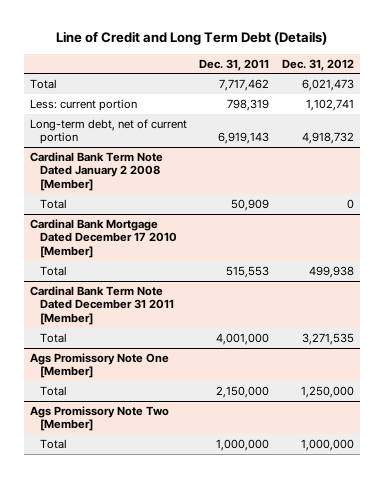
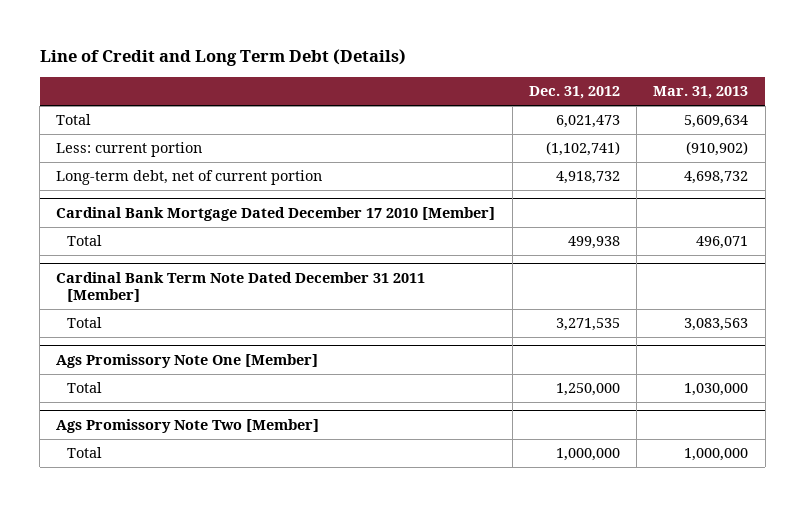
[199,58,270,71] Dec. 31, 2011 -> none
none -> [653,86,749,100] Mar. 31, 2013
[305,99,354,112] 1,102,741 -> [545,141,620,157] (1,102,741)
[30,152,164,191] Cardinal Bank Term Note Dated January 2 2008 [Member] -> none
[40,199,68,210] Total -> none

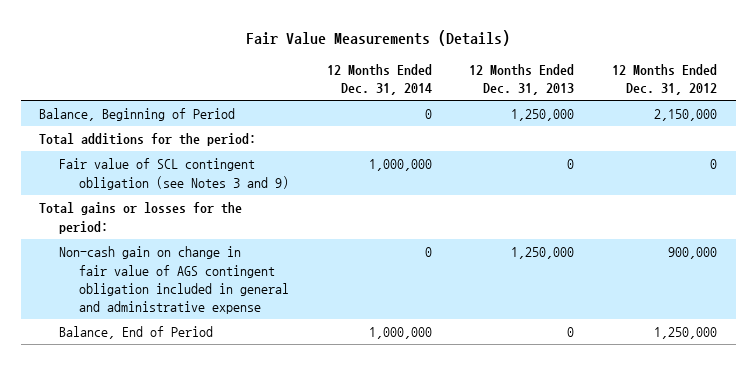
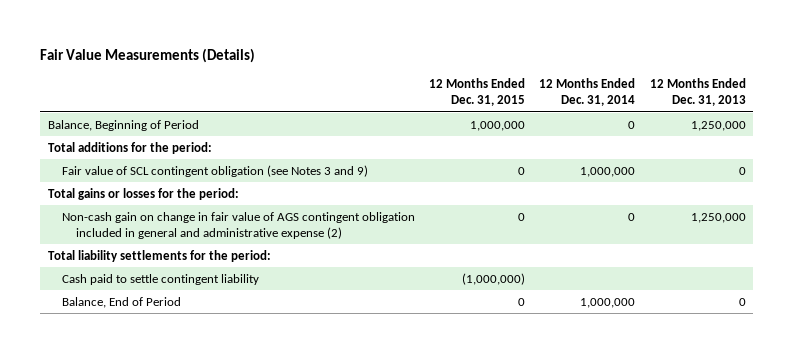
[611,63,717,96] 12 Months Ended Dec. 31, 2012 -> none
none -> [428,78,525,107] 12 Months Ended Dec. 31, 2015
[59,246,290,315] Non-cash gain on change in fair value of AGS contingent obligation included in general and administrative expense -> [61,211,415,239] Non-cash gain on change in fair value of AGS contingent obligation included in general and administrative expense (2)
none -> [47,249,271,262] Total liability settlements for the period:
none -> [61,273,259,285] Cash paid to settle contingent liability

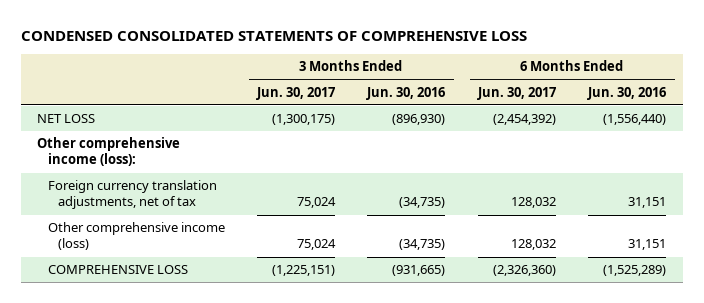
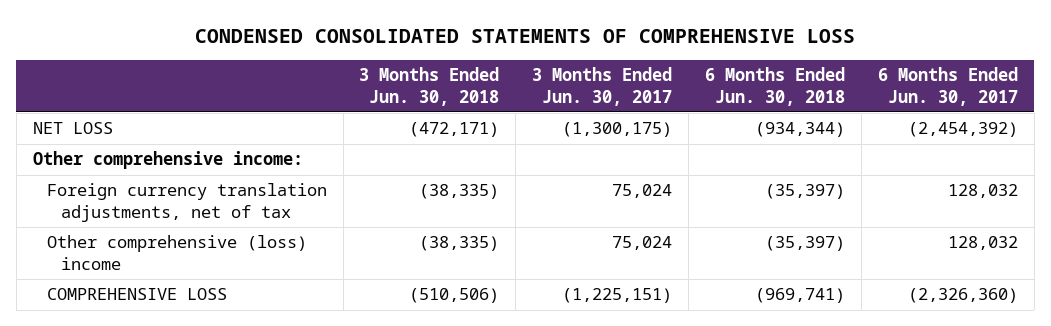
[366,86,446,100] Jun. 30, 2016 -> none
[587,86,667,100] Jun. 30, 2016 -> none
none -> [359,66,500,106] 3 Months Ended Jun. 30, 2018
none -> [705,66,846,106] 6 Months Ended Jun. 30, 2018
[37,137,181,167] Other comprehensive income (loss): -> [32,151,303,170] Other comprehensive income:
[47,222,225,251] Other comprehensive income (loss) -> [46,235,307,271] Other comprehensive (loss) income

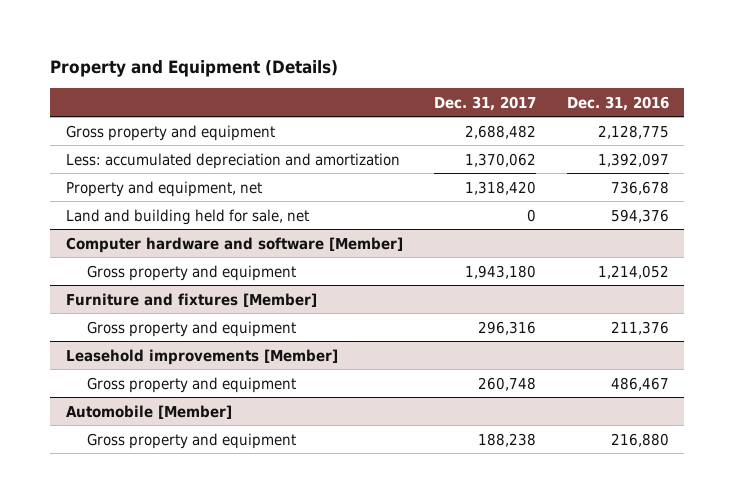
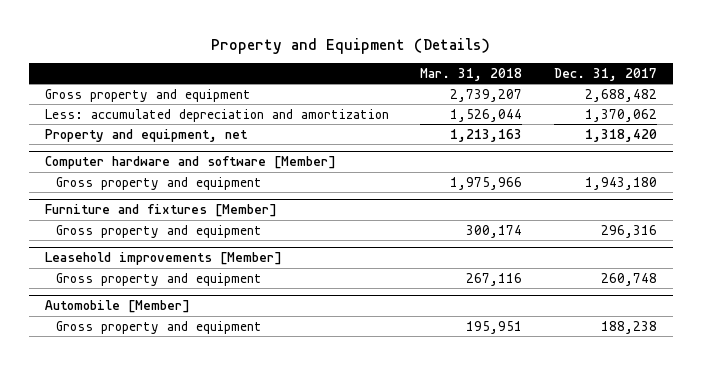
[566,95,669,111] Dec. 31, 2016 -> none
none -> [420,67,523,81] Mar. 31, 2018
[65,208,309,225] Land and building held for sale, net -> none

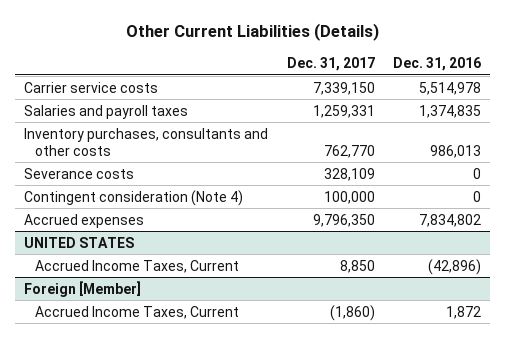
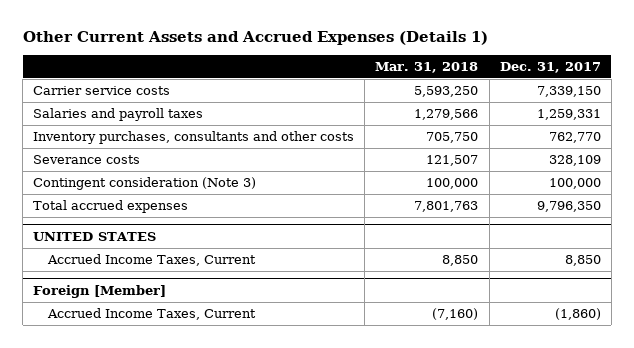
[125,23,379,42] Other Current Liabilities (Details) -> [22,31,488,46] Other Current Assets and Accrued Expenses (Details 1)
[393,57,482,72] Dec. 31, 2016 -> none
none -> [375,61,479,73] Mar. 31, 2018
[24,189,244,206] Contingent consideration (Note 4) -> [33,177,257,191] Contingent consideration (Note 3)
[24,213,145,228] Accrued expenses -> [33,200,189,214] Total accrued expenses

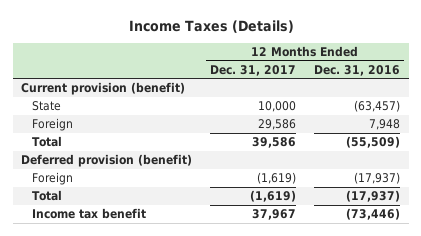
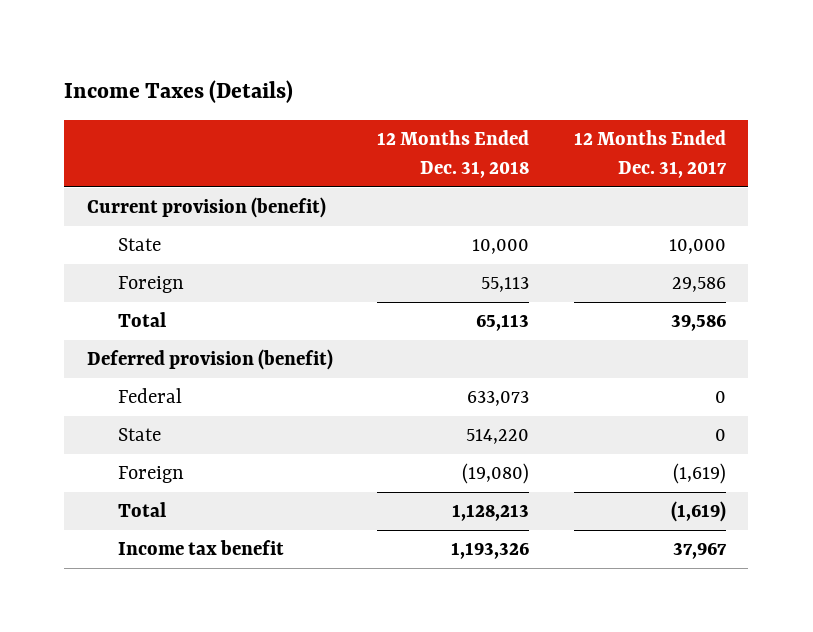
[313,64,400,76] Dec. 31, 2016 -> none
none -> [377,130,530,178] 12 Months Ended Dec. 31, 2018
none -> [117,388,182,404] Federal
none -> [117,428,161,442] State

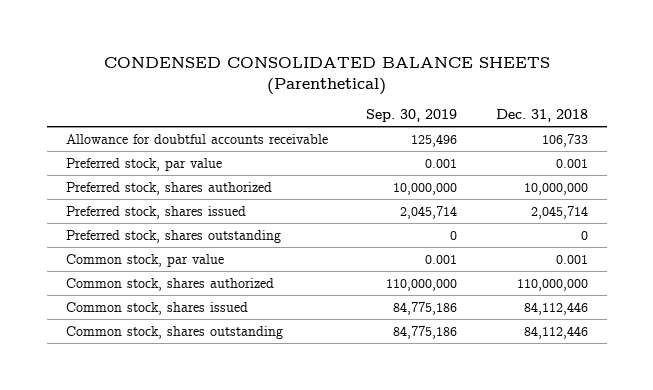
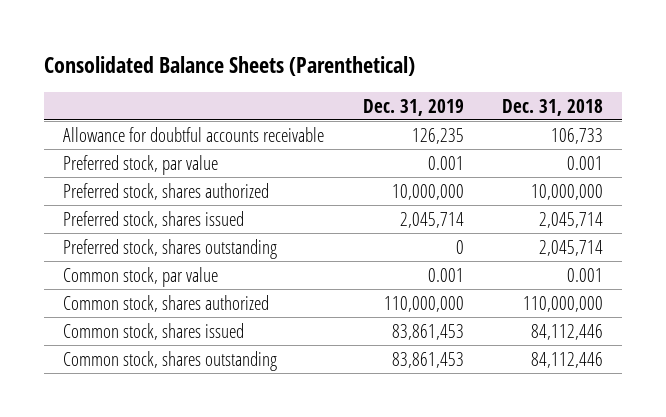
[103,56,550,95] CONDENSED CONSOLIDATED BALANCE SHEETS (Parenthetical) -> [44,56,416,77] Consolidated Balance Sheets (Parenthetical)
[366,108,458,122] Sep. 30, 2019 -> none
none -> [362,98,464,116] Dec. 31, 2019
[580,230,588,240] 0 -> [538,239,603,256] 2,045,714

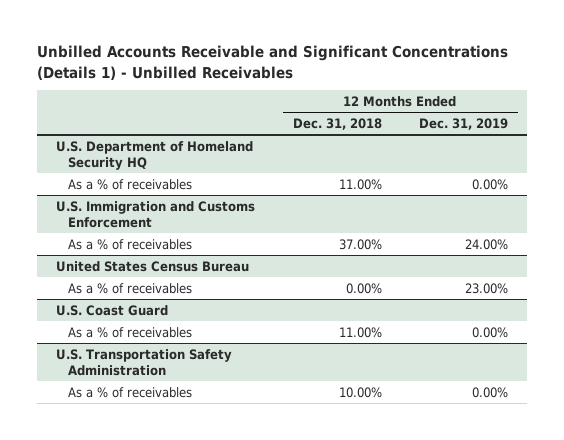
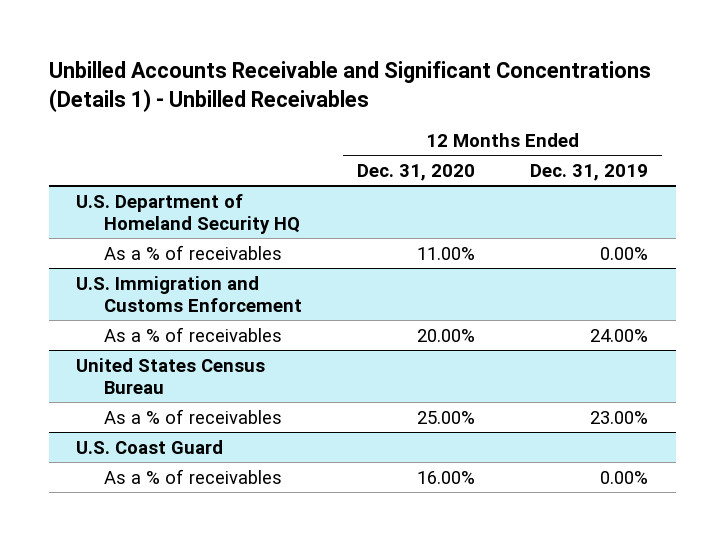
[292,118,382,131] Dec. 31, 2018 -> none
none -> [357,164,476,182] Dec. 31, 2020
[56,348,233,376] U.S. Transportation Safety Administration -> none
[68,386,193,398] As a % of receivables -> none

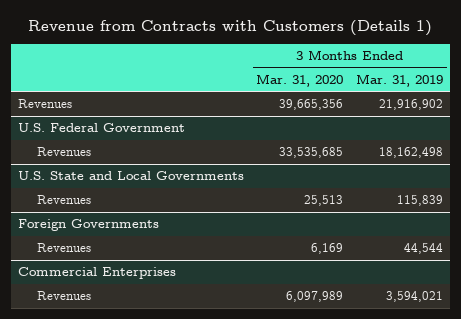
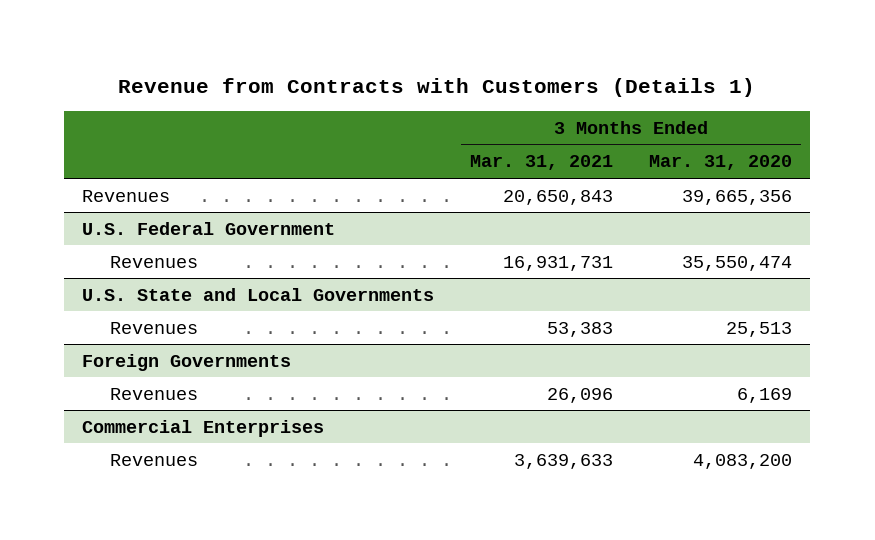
[356,73,444,87] Mar. 31, 2019 -> none
none -> [470,155,614,171] Mar. 31, 2021
[279,147,344,159] 33,535,685 -> [682,255,793,271] 35,550,474
[286,291,344,303] 6,097,989 -> [693,453,793,469] 4,083,200

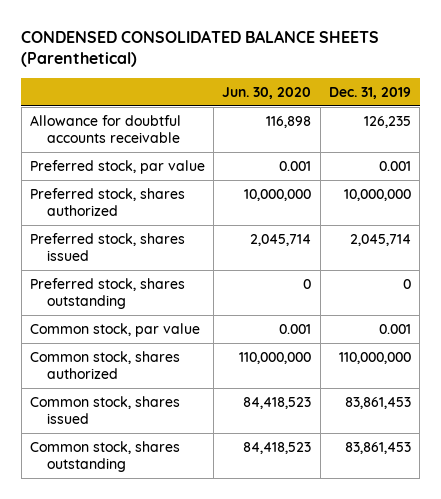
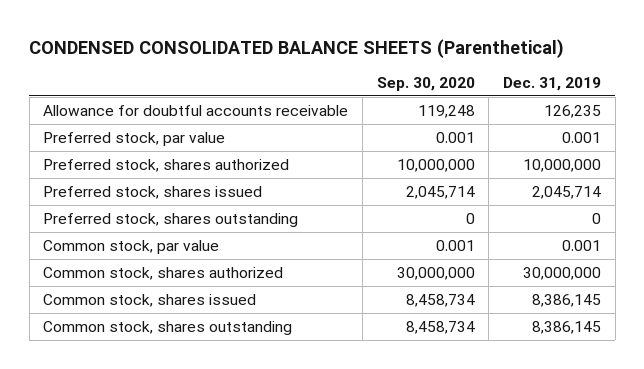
[222,86,312,99] Jun. 30, 2020 -> none
none -> [376,76,475,91] Sep. 30, 2020
[338,351,411,364] 110,000,000 -> [522,266,601,280] 30,000,000
[344,396,411,409] 83,861,453 -> [531,293,601,307] 8,386,145
[344,441,411,454] 83,861,453 -> [531,320,601,334] 8,386,145

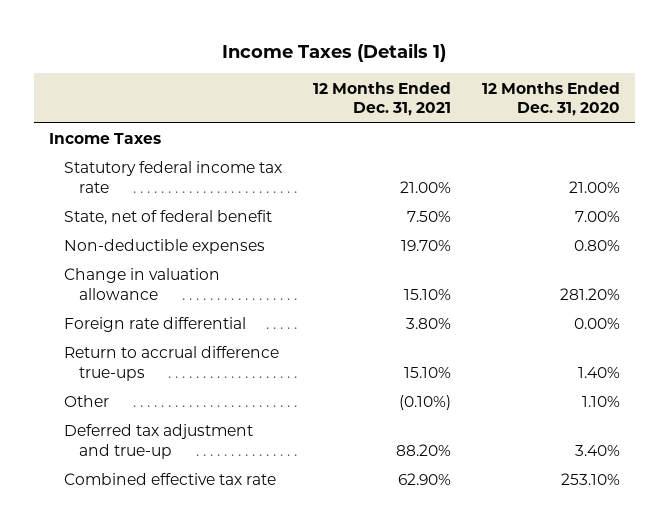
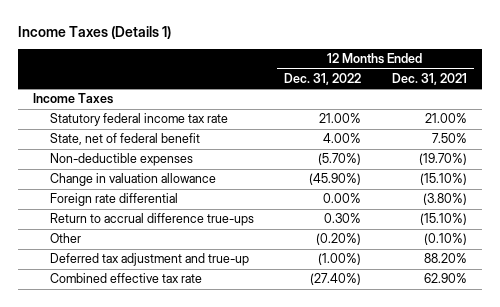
[481,81,620,117] 12 Months Ended Dec. 31, 2020 -> none
none -> [284,72,362,85] Dec. 31, 2022
[400,240,451,252] 19.70% -> [418,153,467,166] (19.70%)
[403,289,451,301] 15.10% -> [419,173,467,186] (15.10%)
[405,318,451,330] 3.80% -> [422,193,467,206] (3.80%)
[403,367,451,379] 15.10% -> [419,213,467,226] (15.10%)

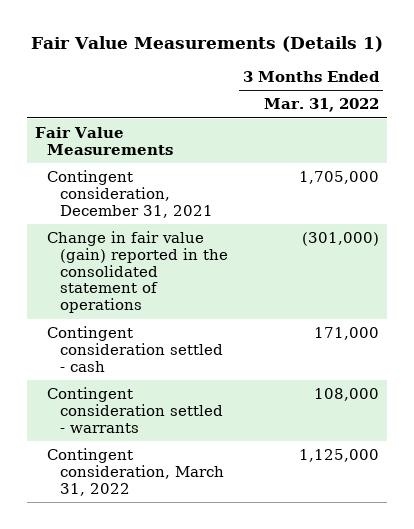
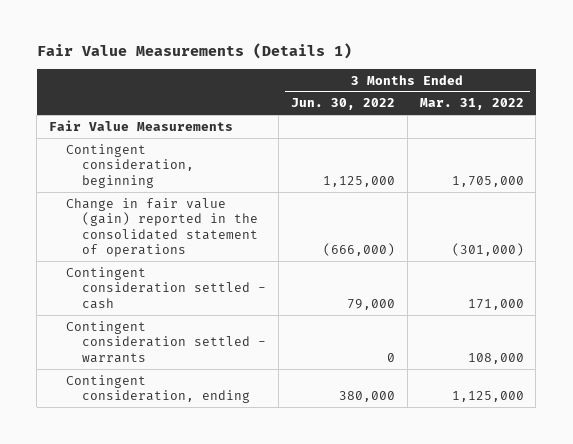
none -> [291,98,396,111] Jun. 30, 2022
[47,169,213,218] Contingent consideration, December 31, 2021 -> [65,143,195,188] Contingent consideration, beginning
[47,447,224,496] Contingent consideration, March 31, 2022 -> [65,374,251,404] Contingent consideration, ending

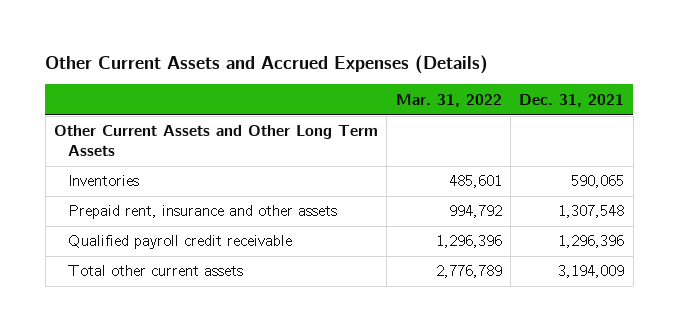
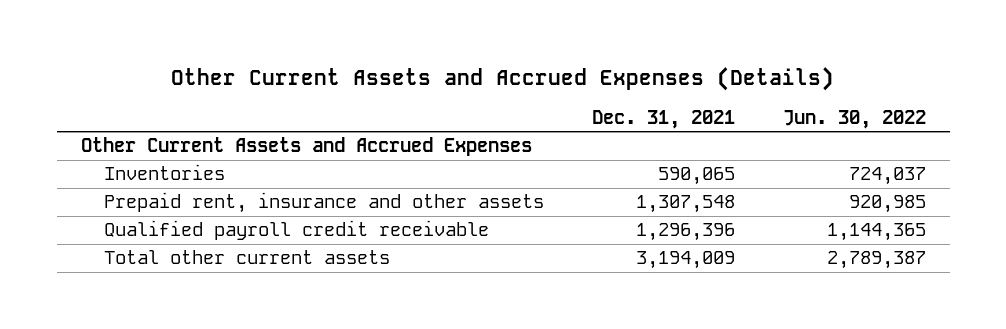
[395,93,502,107] Mar. 31, 2022 -> none
none -> [782,109,926,129] Jun. 30, 2022
[54,125,379,157] Other Current Assets and Other Long Term Assets -> [80,137,532,157] Other Current Assets and Accrued Expenses

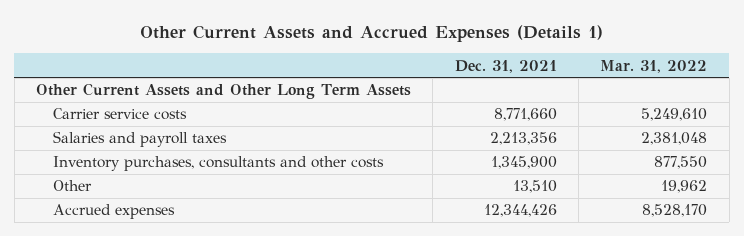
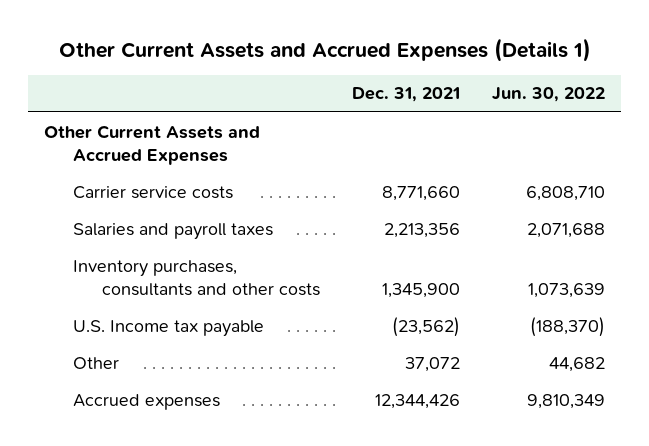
[600,59,708,73] Mar. 31, 2022 -> none
none -> [491,87,605,103] Jun. 30, 2022
[36,83,412,100] Other Current Assets and Other Long Term Assets -> [44,124,261,165] Other Current Assets and Accrued Expenses
none -> [73,319,265,337] U.S. Income tax payable
[512,180,557,194] 13,510 -> [404,356,460,372] 37,072

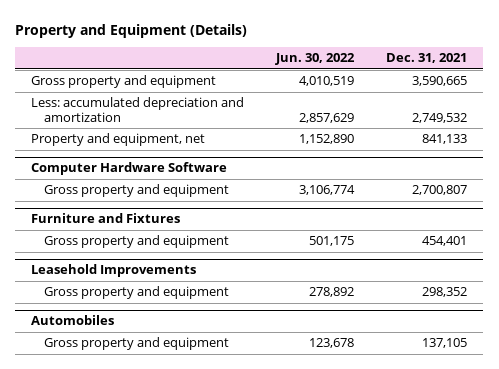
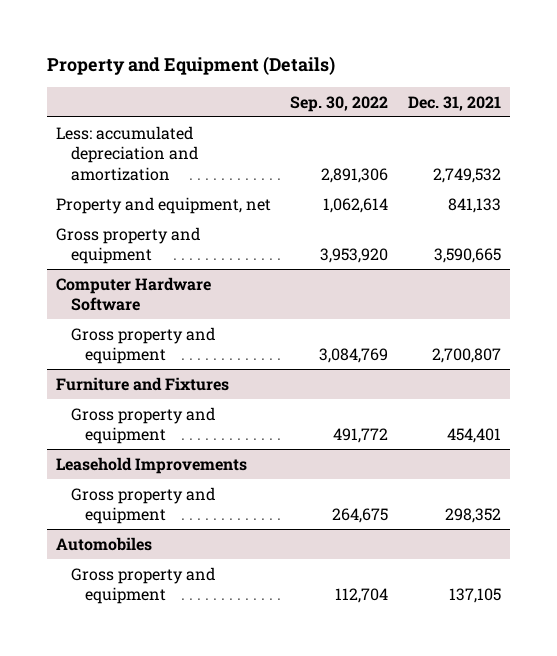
[275,53,356,66] Jun. 30, 2022 -> none
none -> [290,95,389,112] Sep. 30, 2022
[31,75,217,89] Gross property and equipment -> [56,226,201,265] Gross property and equipment

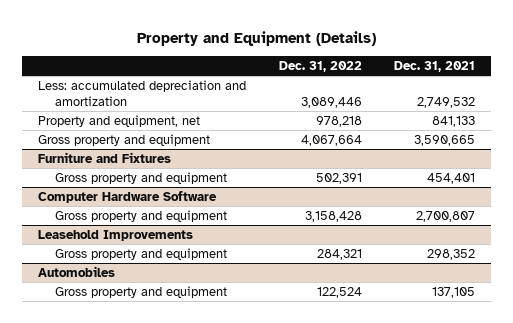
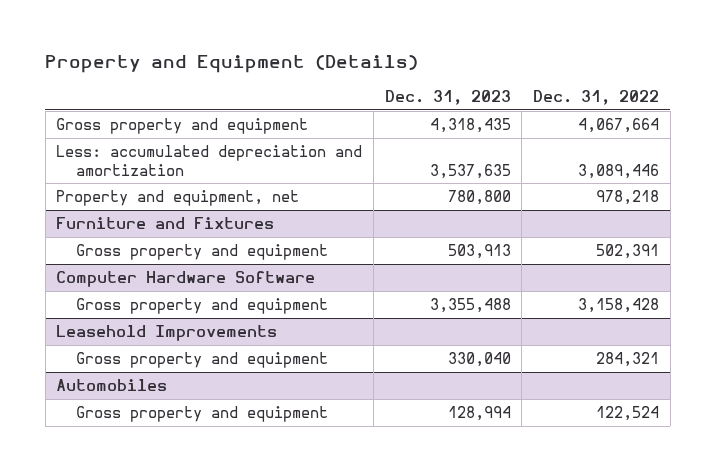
[393,61,475,73] Dec. 31, 2021 -> none
none -> [384,89,511,105] Dec. 31, 2023
[38,134,211,147] Gross property and equipment -> [56,117,309,134] Gross property and equipment

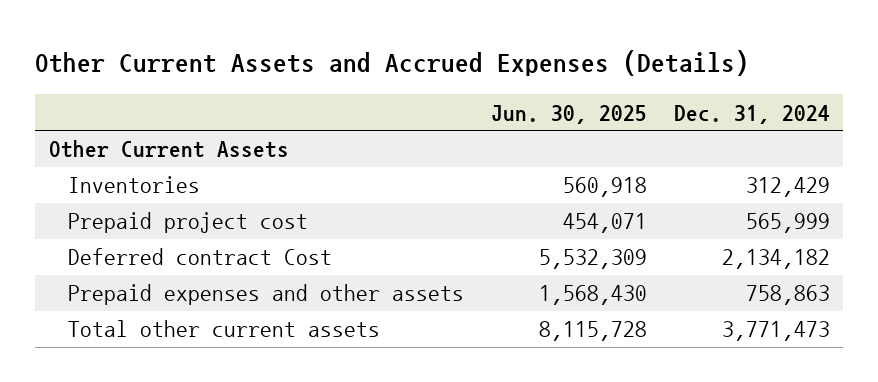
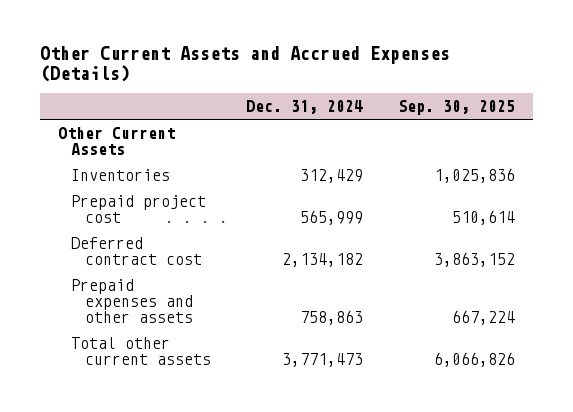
[491,104,648,124] Jun. 30, 2025 -> none
none -> [398,100,516,116] Sep. 30, 2025
[68,248,333,266] Deferred contract Cost -> [71,236,202,266] Deferred contract cost

